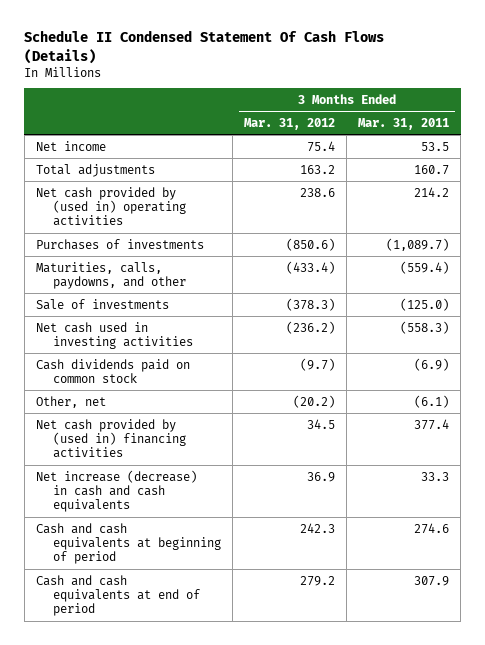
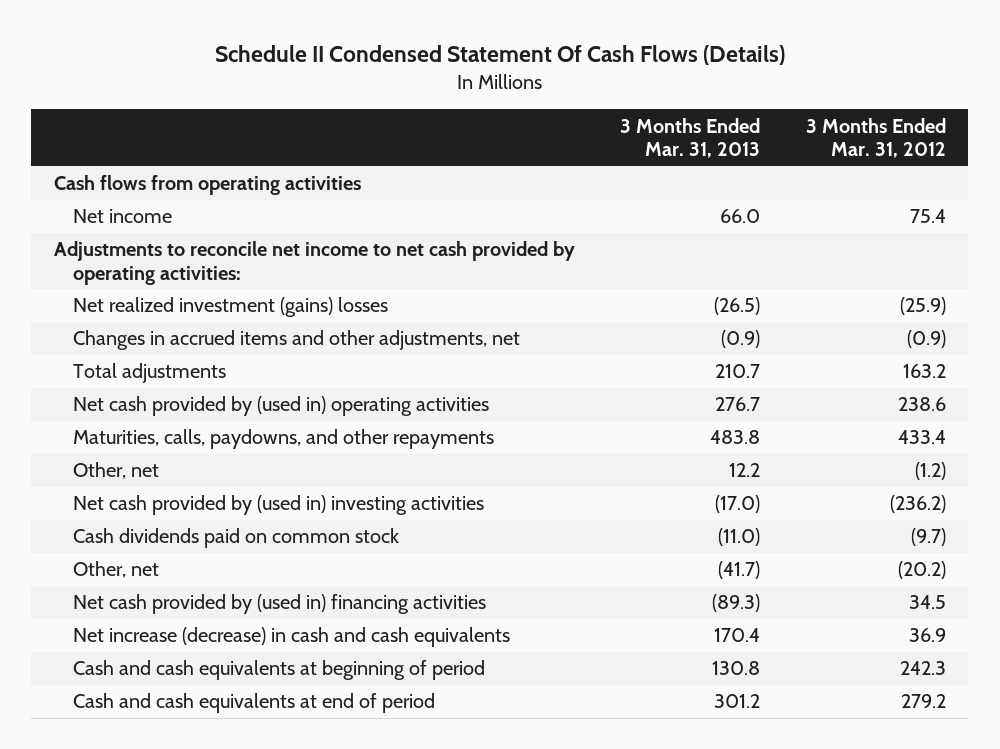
[358,117,450,130] Mar. 31, 2011 -> none
none -> [620,117,761,159] 3 Months Ended Mar. 31, 2013
none -> [54,175,362,196] Cash flows from operating activities
none -> [54,241,576,285] Adjustments to reconcile net income to net cash provided by operating activities:
none -> [73,297,389,318] Net realized investment (gains) losses
none -> [73,330,521,351] Changes in accrued items and other adjustments, net
[35,238,204,250] Purchases of investments -> none
[35,298,169,310] Sale of investments -> none
[35,261,187,289] Maturities, calls, paydowns, and other -> [73,429,495,450] Maturities, calls, paydowns, and other repayments
[286,260,336,274] (433.4) -> [897,430,946,445] 433.4
none -> [73,462,160,480] Other, net
[35,321,194,349] Net cash used in investing activities -> [73,495,485,516] Net cash provided by (used in) investing activities

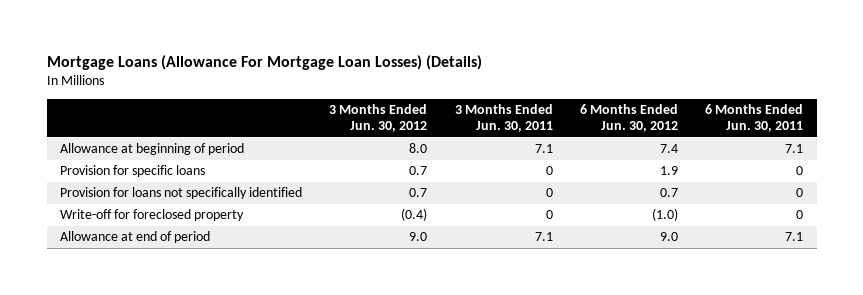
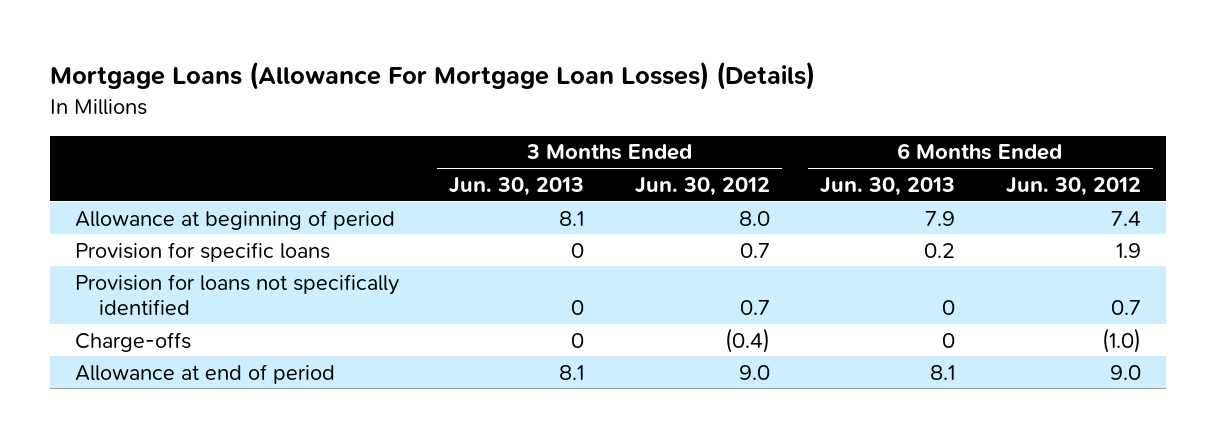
[454,103,553,133] 3 Months Ended Jun. 30, 2011 -> none
[705,103,804,133] 6 Months Ended Jun. 30, 2011 -> none
none -> [449,176,585,196] Jun. 30, 2013
none -> [820,176,956,196] Jun. 30, 2013
[60,209,245,222] Write-off for foreclosed property -> [75,331,192,352] Charge-offs

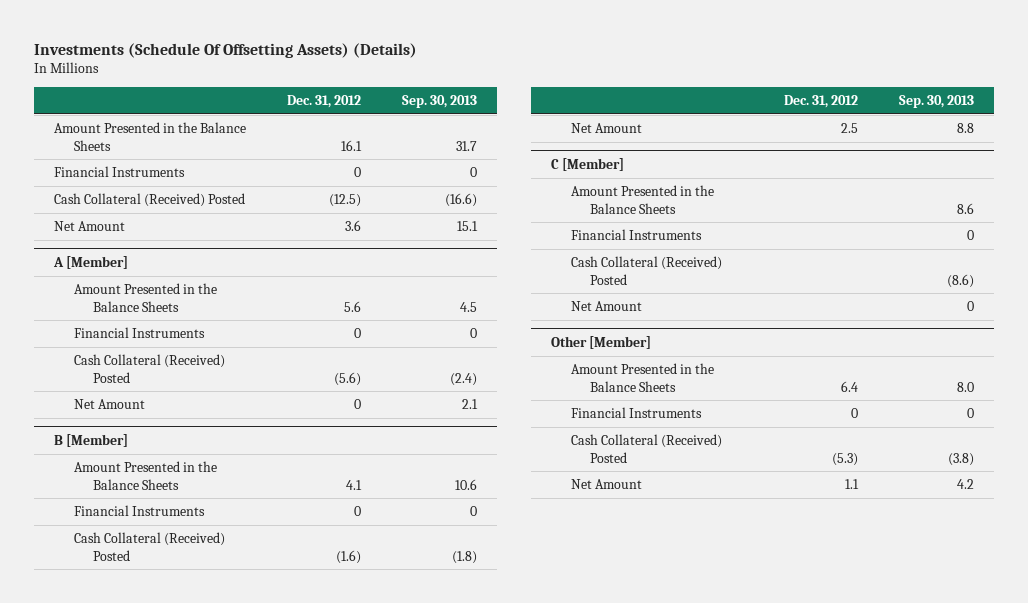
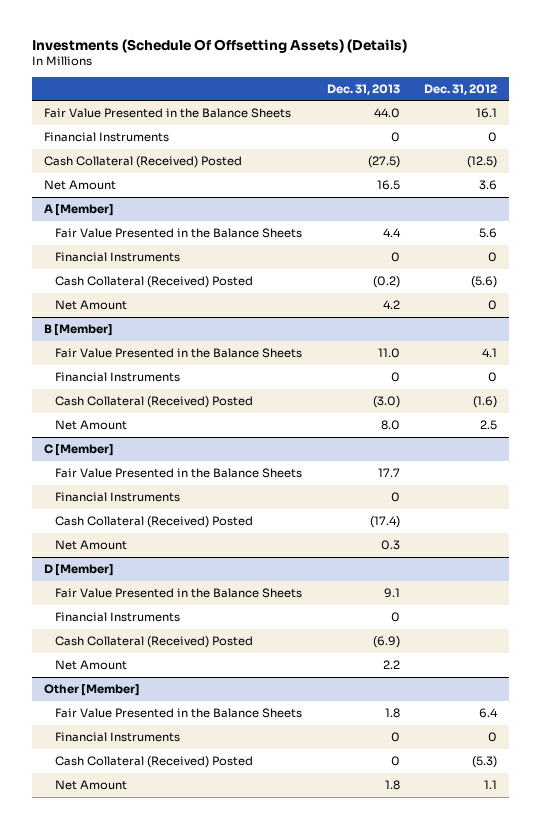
[401,94,477,108] Sep. 30, 2013 -> none
none -> [326,83,400,95] Dec. 31, 2013
[54,122,247,151] Amount Presented in the Balance Sheets -> [43,108,291,119] Fair Value Presented in the Balance Sheets
[73,283,217,312] Amount Presented in the Balance Sheets -> [55,228,303,239] Fair Value Presented in the Balance Sheets
[73,461,217,490] Amount Presented in the Balance Sheets -> [55,348,303,359] Fair Value Presented in the Balance Sheets
[570,185,714,214] Amount Presented in the Balance Sheets -> [55,468,303,479] Fair Value Presented in the Balance Sheets
none -> [43,564,114,577] D [Member]
none -> [55,588,303,599] Fair Value Presented in the Balance Sheets
none -> [55,612,181,623] Financial Instruments
none -> [55,636,254,649] Cash Collateral (Received) Posted
none -> [55,660,128,671] Net Amount
[570,363,714,392] Amount Presented in the Balance Sheets -> [55,708,303,719] Fair Value Presented in the Balance Sheets

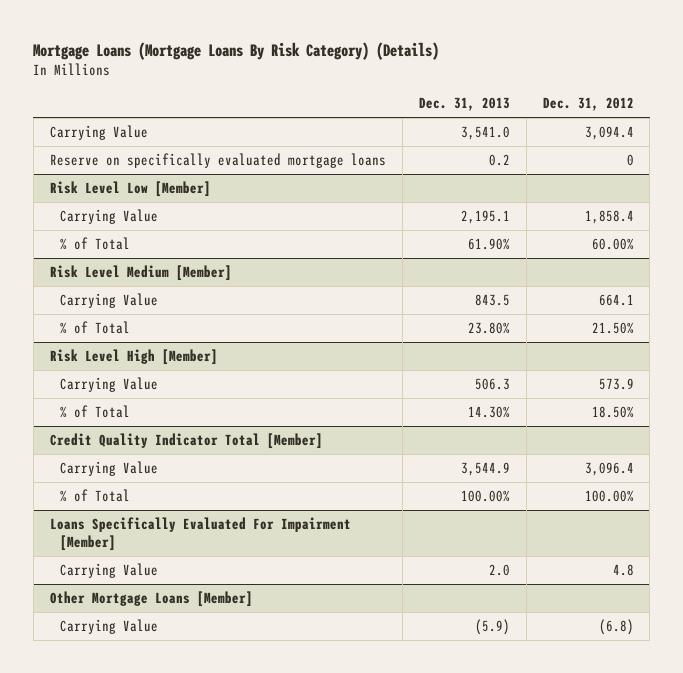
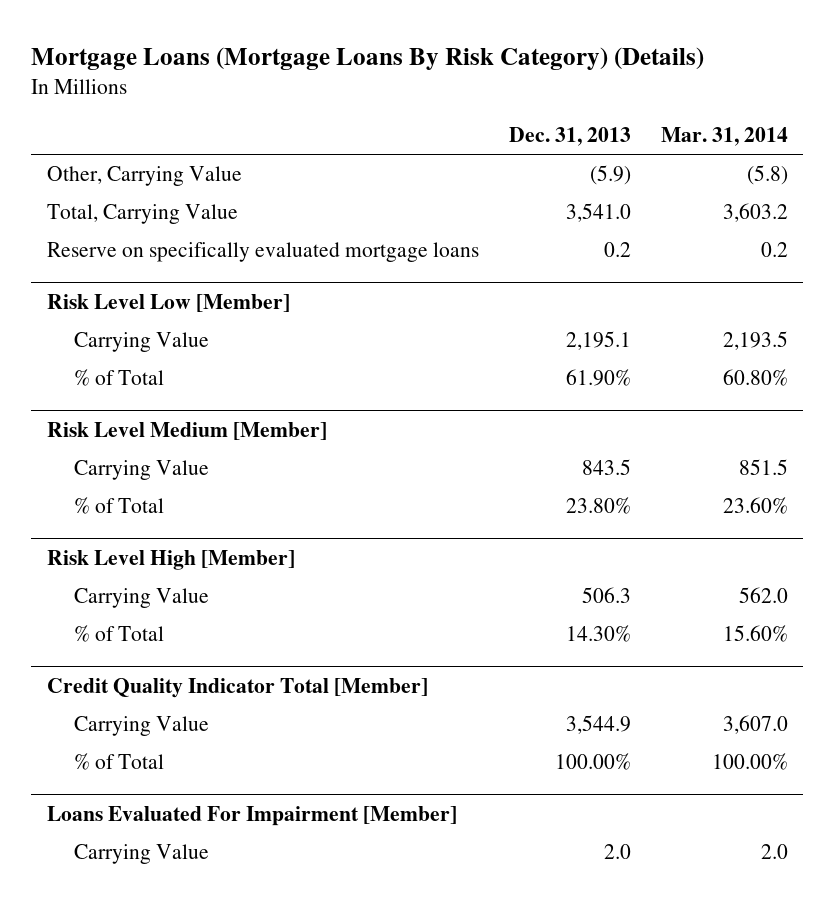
[542,97,634,112] Dec. 31, 2012 -> none
none -> [661,127,789,147] Mar. 31, 2014
none -> [46,166,242,187] Other, Carrying Value
[49,125,148,141] Carrying Value -> [46,204,238,225] Total, Carrying Value
[49,517,351,552] Loans Specifically Evaluated For Impairment [Member] -> [46,806,457,827] Loans Evaluated For Impairment [Member]
[49,591,253,608] Other Mortgage Loans [Member] -> none
[60,619,159,635] Carrying Value -> none

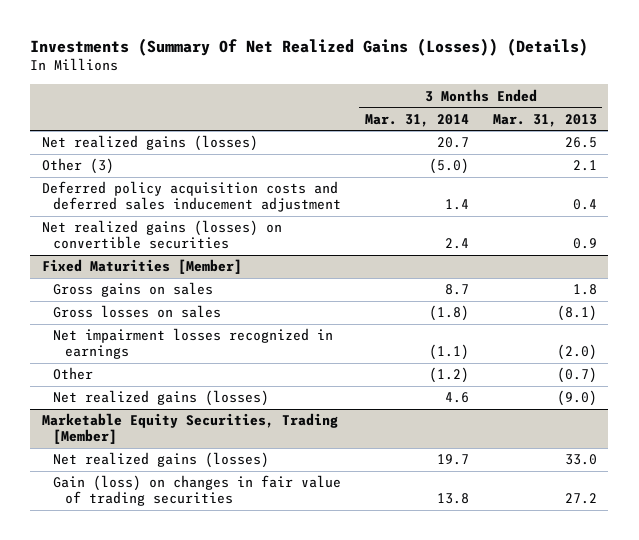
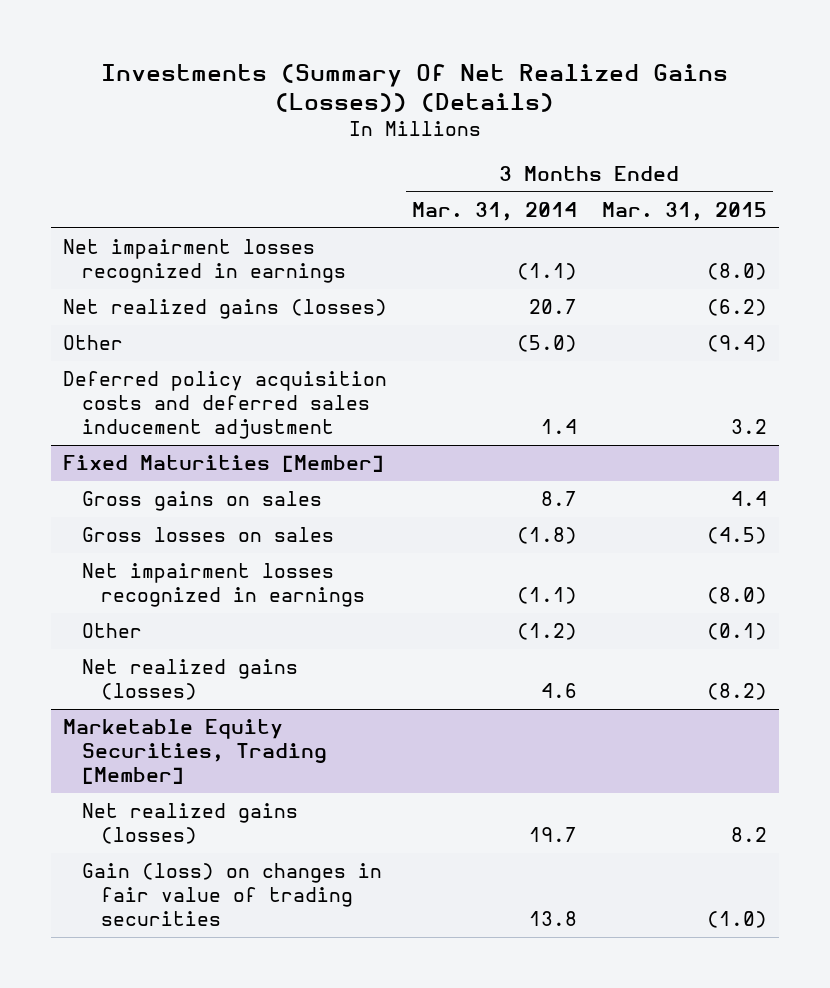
[492,113,597,127] Mar. 31, 2013 -> none
none -> [601,201,767,221] Mar. 31, 2015
none -> [63,239,347,284] Net impairment losses recognized in earnings
[42,158,115,175] Other (3) -> [63,335,124,351] Other
[42,220,283,250] Net realized gains (losses) on convertible securities -> none

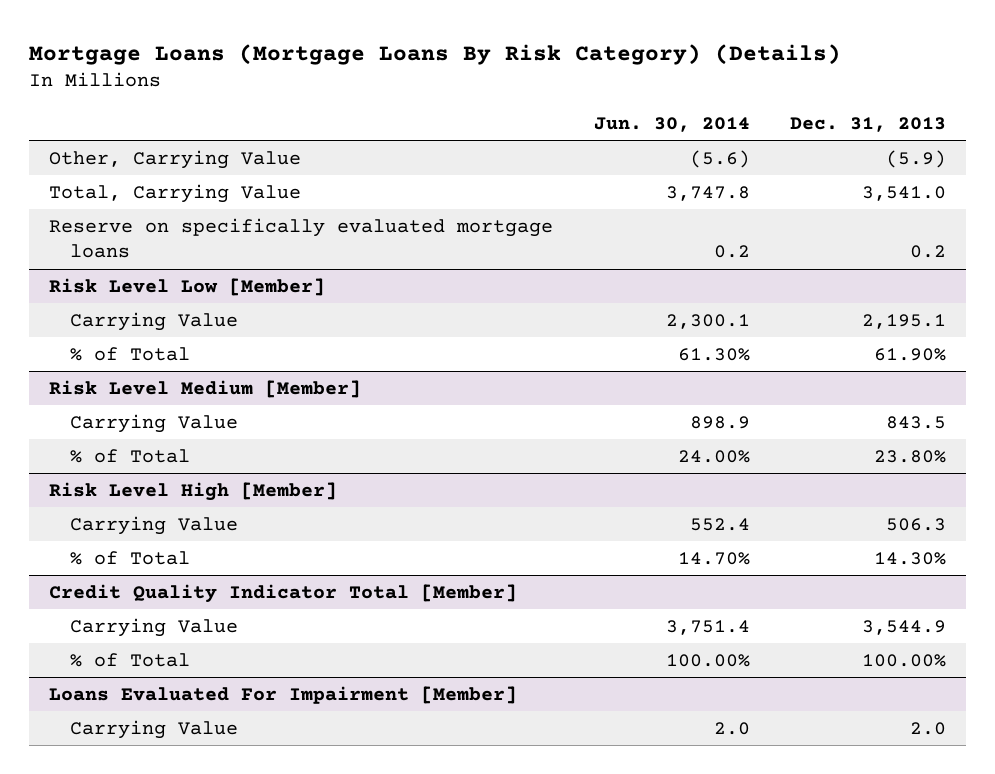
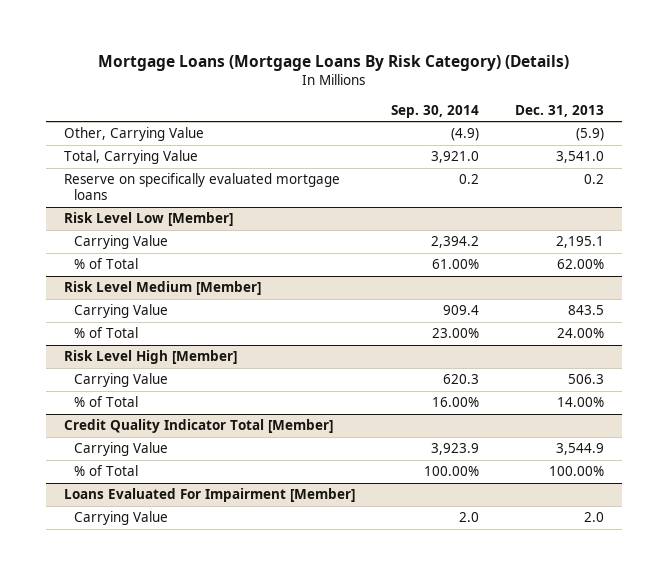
[593,116,750,132] Jun. 30, 2014 -> none
none -> [390,105,479,119] Sep. 30, 2014
[874,347,947,361] 61.90% -> [556,259,604,270] 62.00%
[874,449,947,463] 23.80% -> [556,328,604,339] 24.00%
[874,551,947,565] 14.30% -> [556,397,604,408] 14.00%

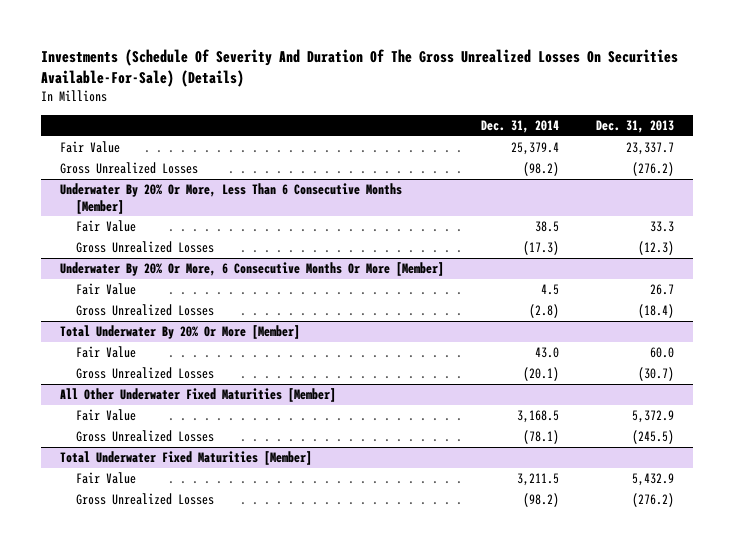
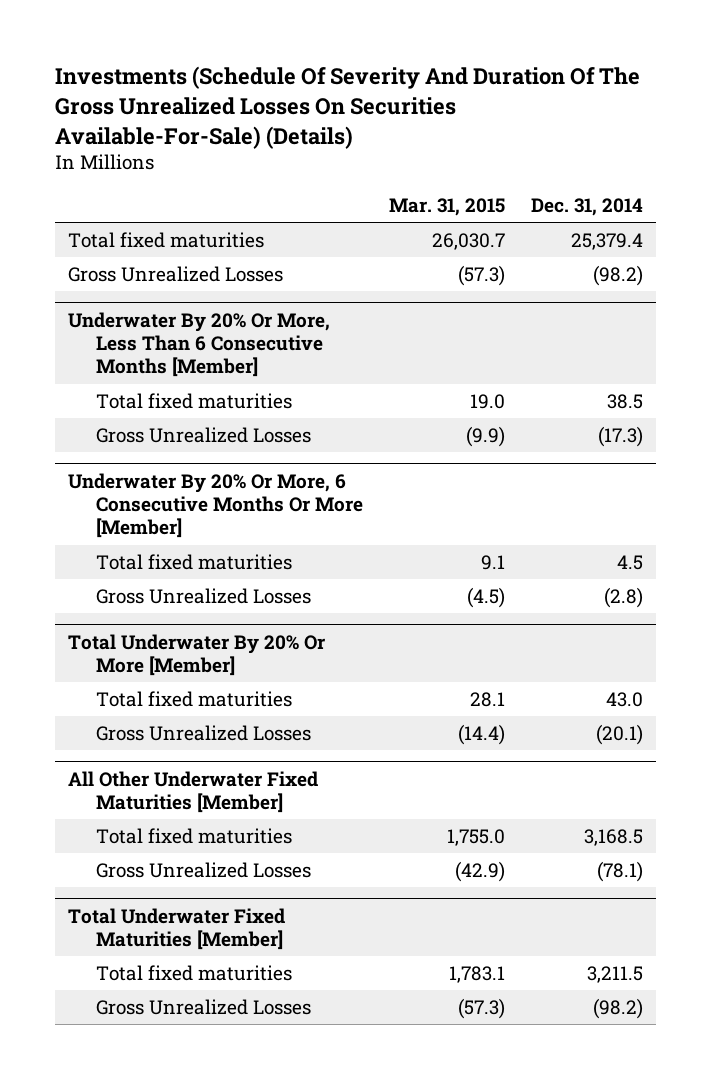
[596,119,675,133] Dec. 31, 2013 -> none
none -> [389,198,506,217] Mar. 31, 2015
[59,141,120,154] Fair Value -> [67,231,264,248] Total fixed maturities
[75,220,136,233] Fair Value -> [96,392,293,409] Total fixed maturities
[75,283,136,296] Fair Value -> [96,553,293,570] Total fixed maturities
[75,346,136,359] Fair Value -> [96,690,293,707] Total fixed maturities
[75,409,136,422] Fair Value -> [96,827,293,844] Total fixed maturities
[75,472,136,485] Fair Value -> [96,964,293,981] Total fixed maturities

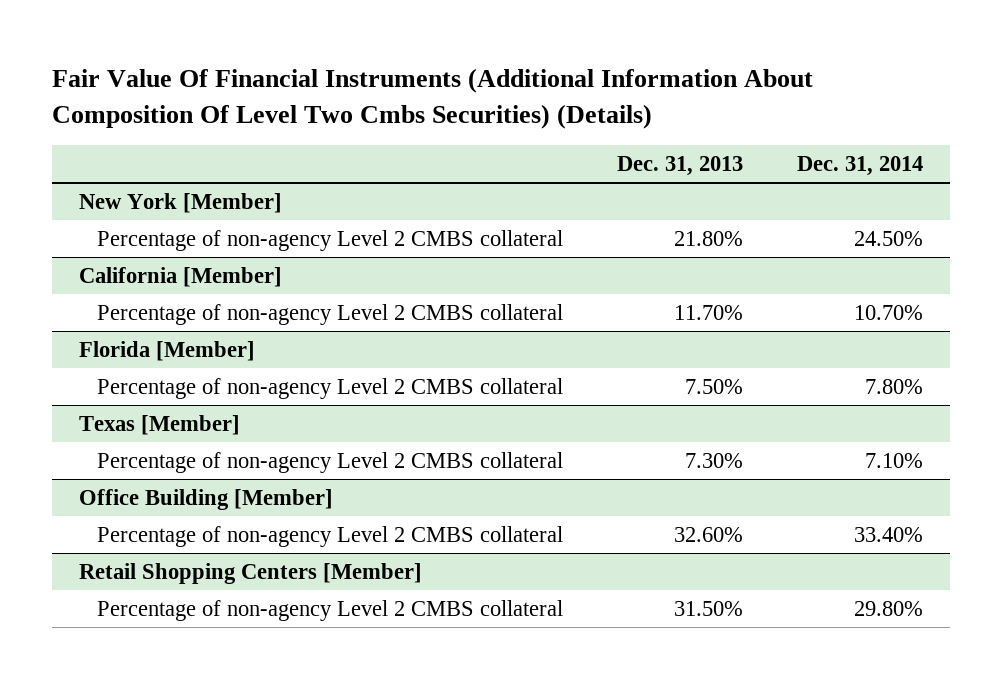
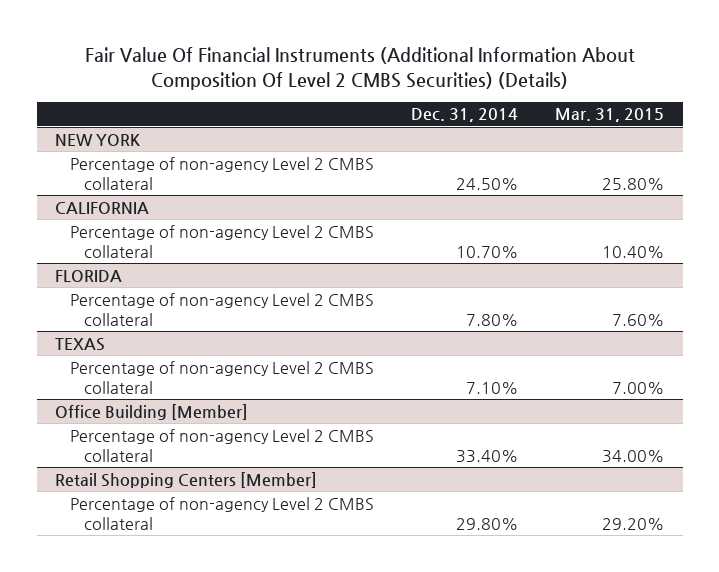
[52,68,814,129] Fair Value Of Financial Instruments (Additional Information About Composition Of Level Two Cmbs Securities) (Details) -> [84,47,635,91] Fair Value Of Financial Instruments (Additional Information About Composition Of Level 2 CMBS Securities) (Details)
[617,155,744,176] Dec. 31, 2013 -> none
none -> [555,108,665,123] Mar. 31, 2015
[79,192,283,213] New York [Member] -> [55,133,141,146] NEW YORK
[79,266,283,287] California [Member] -> [55,201,150,214] CALIFORNIA
[79,340,256,361] Florida [Member] -> [55,269,123,282] FLORIDA
[79,414,241,435] Texas [Member] -> [55,337,106,351] TEXAS

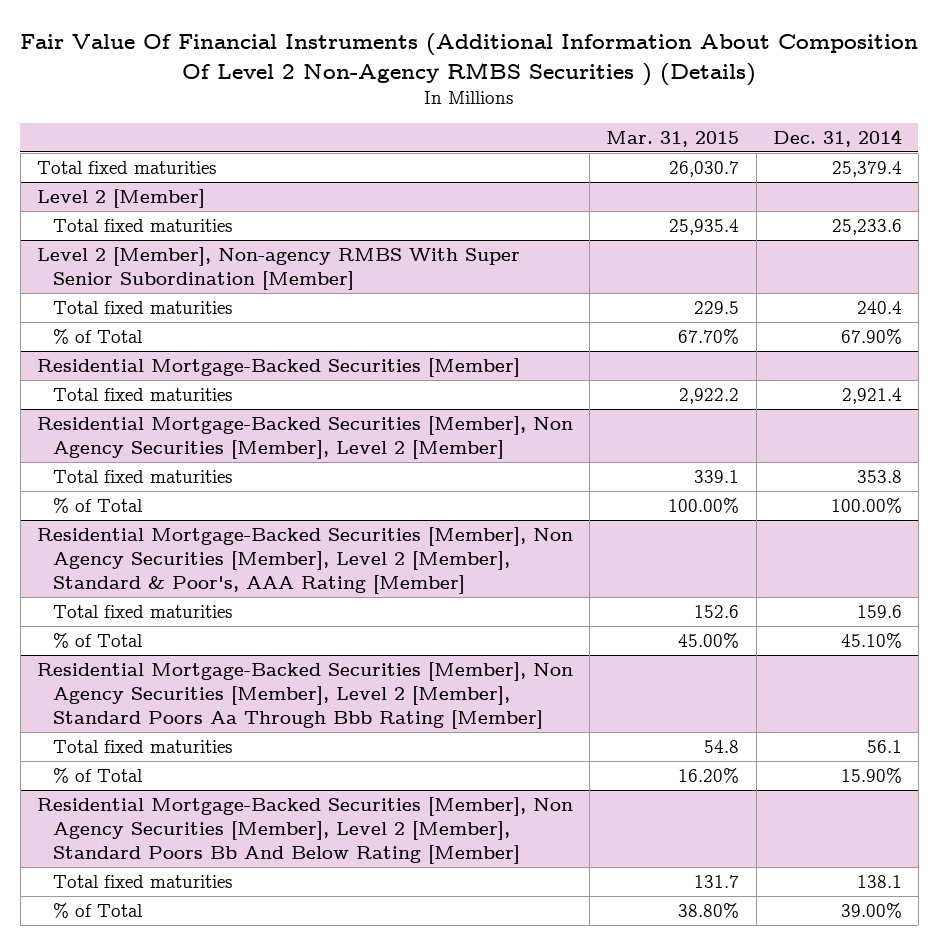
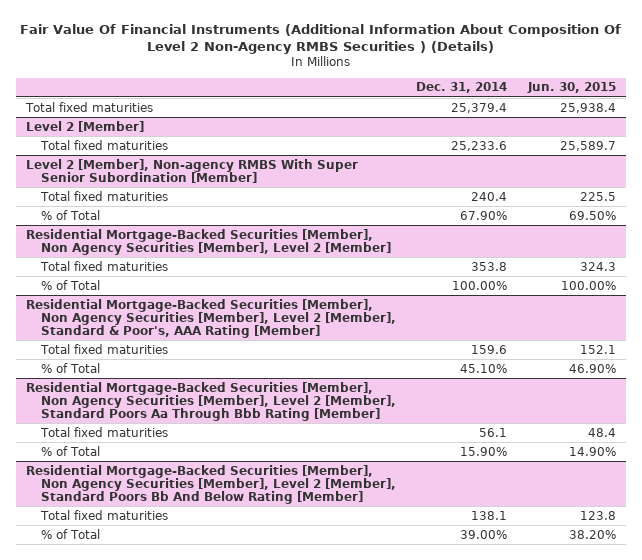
[606,130,740,147] Mar. 31, 2015 -> none
none -> [526,82,616,94] Jun. 30, 2015
[36,357,520,377] Residential Mortgage-Backed Securities [Member] -> none
[53,387,233,401] Total fixed maturities -> none

